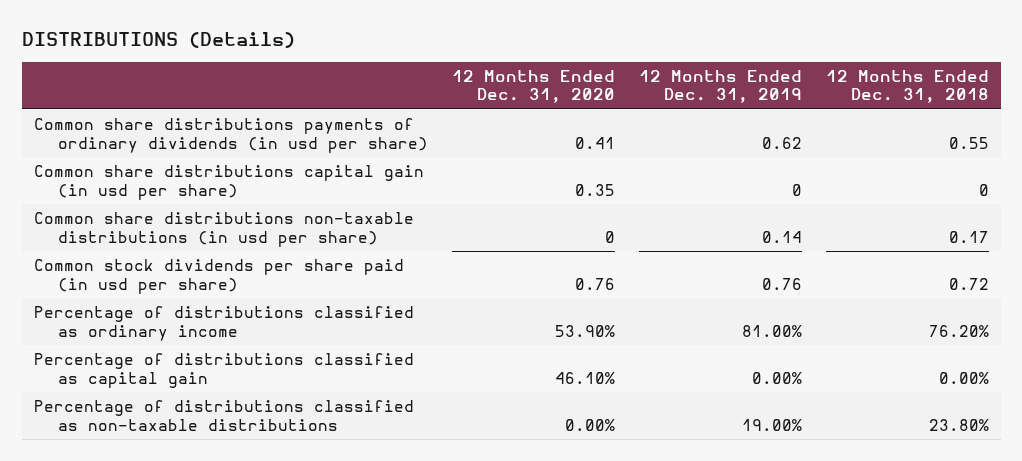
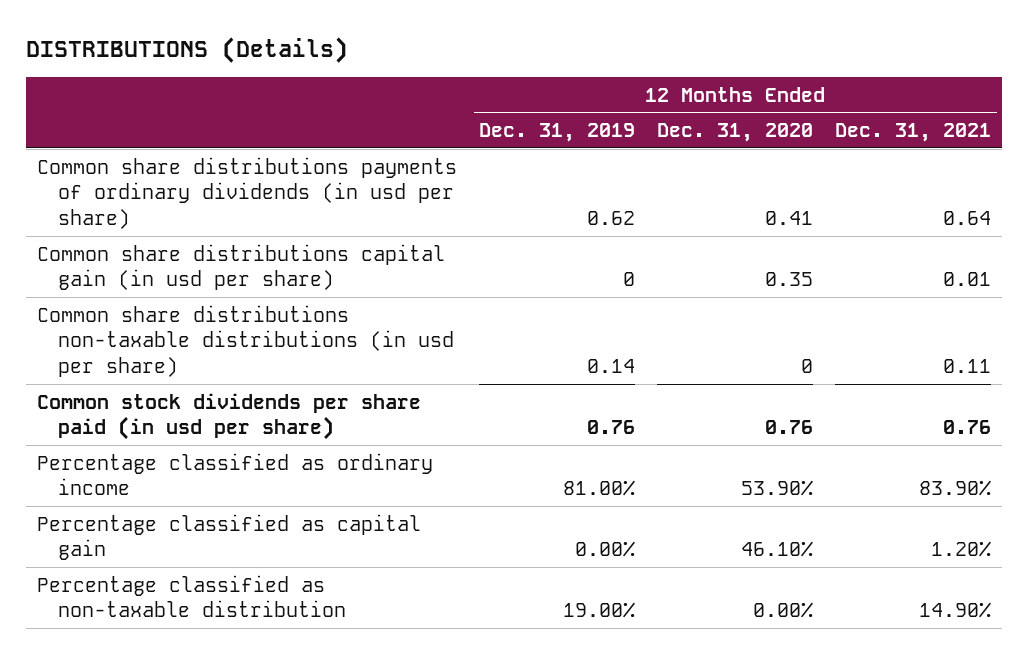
[825,69,989,104] 12 Months Ended Dec. 31, 2018 -> none
none -> [835,123,992,143] Dec. 31, 2021
[33,306,414,341] Percentage of distributions classified as ordinary income -> [37,452,434,496] Percentage classified as ordinary income
[33,353,414,388] Percentage of distributions classified as capital gain -> [37,513,422,561] Percentage classified as capital gain
[33,400,414,431] Percentage of distributions classified as non-taxable distributions -> [37,574,347,618] Percentage classified as non-taxable distribution

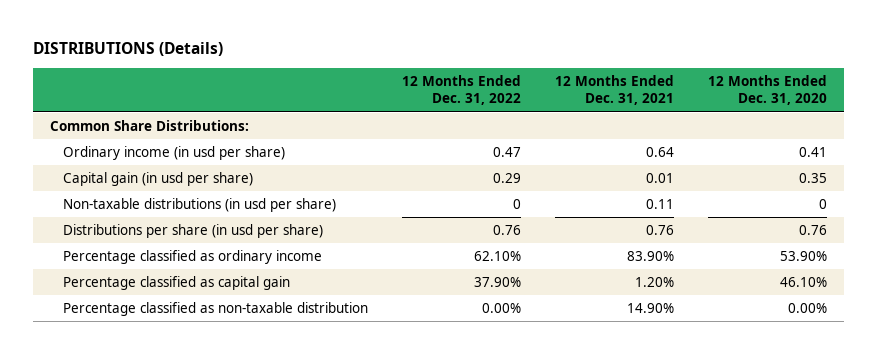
[479,123,636,143] Dec. 31, 2019 -> none
none -> [402,74,522,106] 12 Months Ended Dec. 31, 2022
none -> [49,120,249,132] Common Share Distributions:
[37,156,458,230] Common share distributions payments of ordinary dividends (in usd per share) -> [63,146,286,161] Ordinary income (in usd per share)
[37,243,446,291] Common share distributions capital gain (in usd per share) -> [63,172,254,187] Capital gain (in usd per share)
[37,304,455,378] Common share distributions non-taxable distributions (in usd per share) -> [63,198,337,213] Non-taxable distributions (in usd per share)
[37,392,422,441] Common stock dividends per share paid (in usd per share) -> [63,224,324,239] Distributions per share (in usd per share)

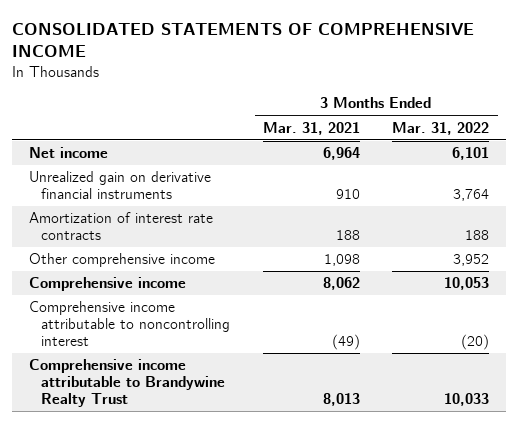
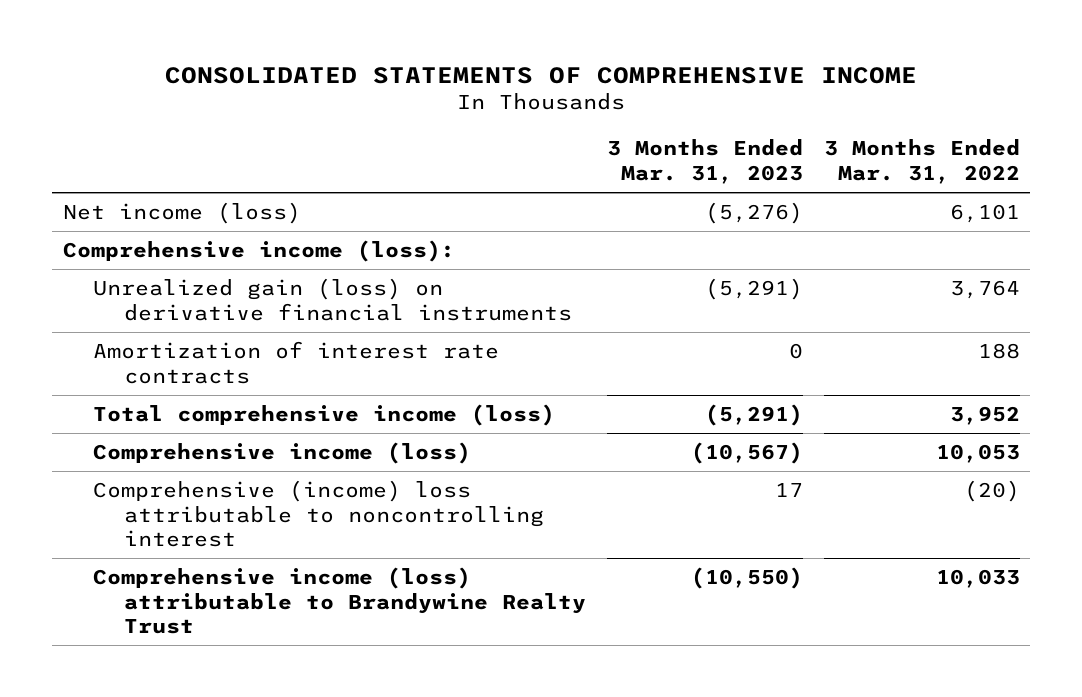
[262,121,360,135] Mar. 31, 2021 -> none
none -> [606,139,803,184] 3 Months Ended Mar. 31, 2023
[28,147,108,159] Net income -> [62,202,301,225] Net income (loss)
none -> [62,240,455,263] Comprehensive income (loss):
[28,171,211,200] Unrealized gain on derivative financial instruments -> [93,278,572,321] Unrealized gain (loss) on derivative financial instruments
[28,253,215,268] Other comprehensive income -> [93,404,556,427] Total comprehensive income (loss)
[28,277,186,292] Comprehensive income -> [93,442,472,465] Comprehensive income (loss)
[28,301,231,347] Comprehensive income attributable to noncontrolling interest -> [93,480,544,548] Comprehensive (income) loss attributable to noncontrolling interest
[28,359,226,408] Comprehensive income attributable to Brandywine Realty Trust -> [93,567,586,635] Comprehensive income (loss) attributable to Brandywine Realty Trust

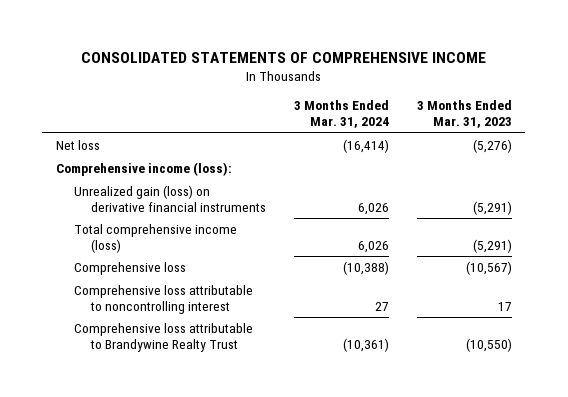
[823,139,1020,184] 3 Months Ended Mar. 31, 2022 -> none
none -> [293,100,389,128] 3 Months Ended Mar. 31, 2024
[62,202,301,225] Net income (loss) -> [56,140,101,151] Net loss
[93,341,500,384] Amortization of interest rate contracts -> none
[93,442,472,465] Comprehensive income (loss) -> [73,262,186,276] Comprehensive loss
[93,480,544,548] Comprehensive (income) loss attributable to noncontrolling interest -> [73,285,253,314] Comprehensive loss attributable to noncontrolling interest
[93,567,586,635] Comprehensive income (loss) attributable to Brandywine Realty Trust -> [73,323,253,352] Comprehensive loss attributable to Brandywine Realty Trust

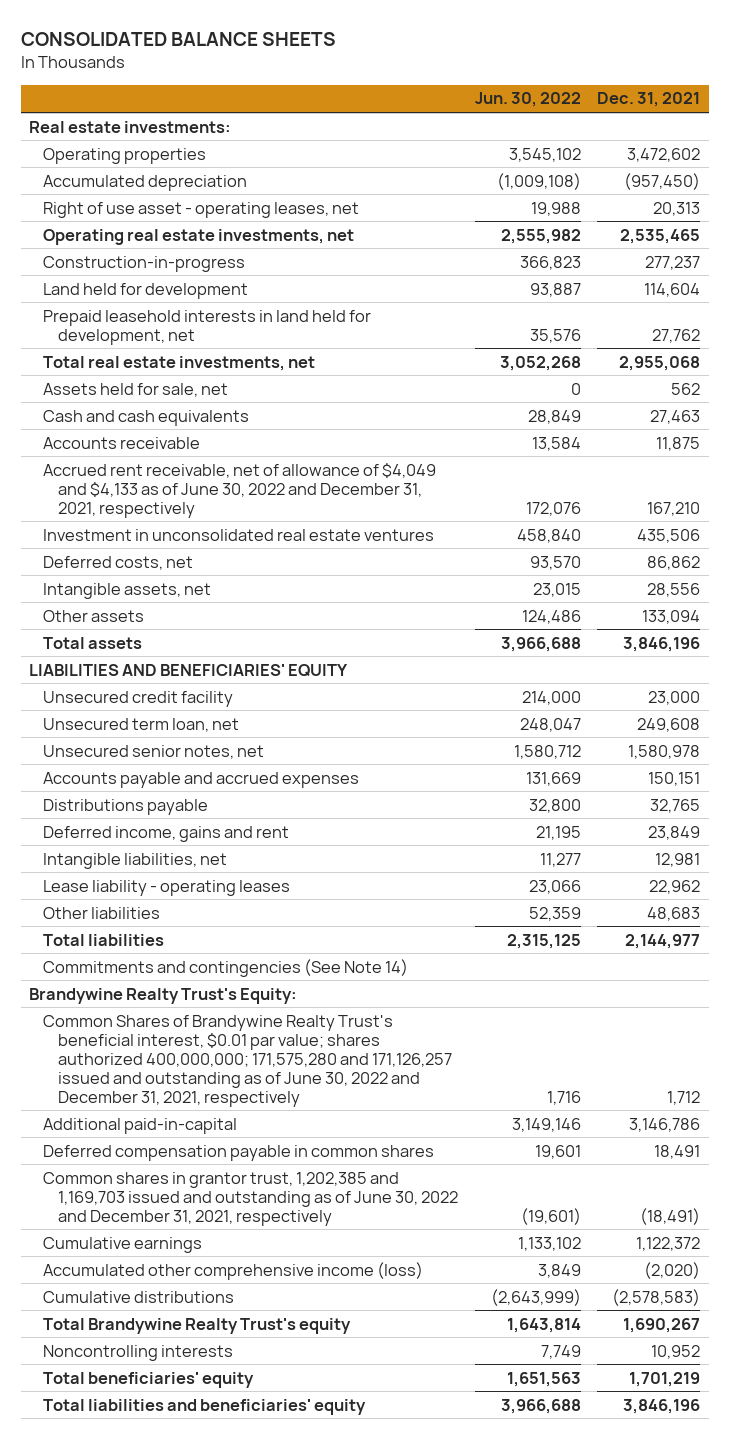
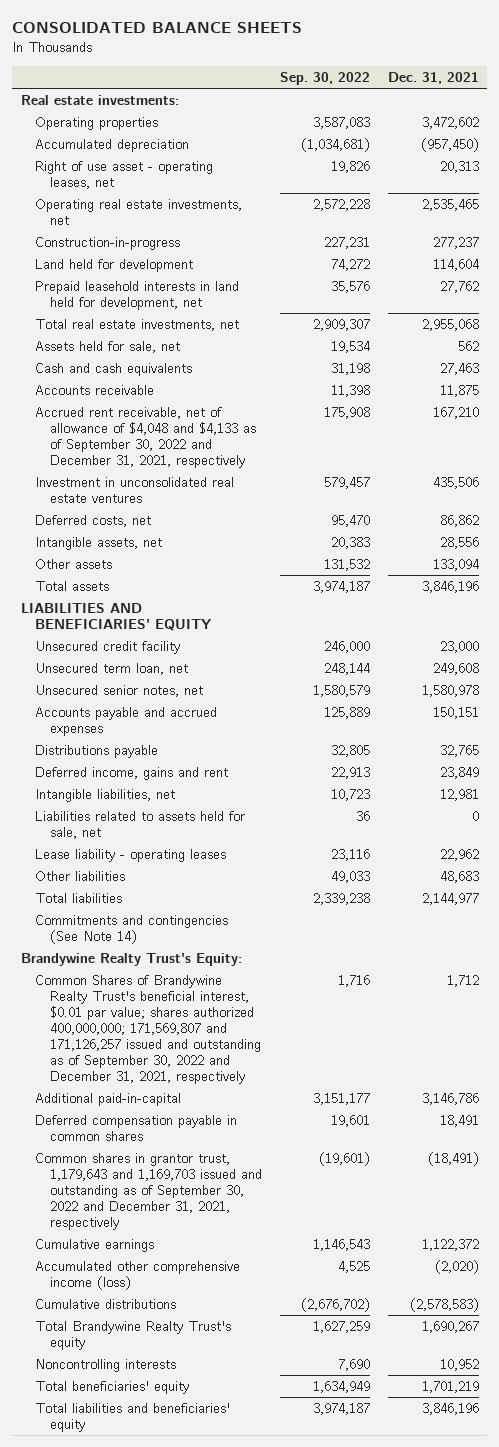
[474,92,581,108] Jun. 30, 2022 -> none
none -> [279,71,370,85] Sep. 30, 2022
[43,462,437,518] Accrued rent receivable, net of allowance of $4,049 and $4,133 as of June 30, 2022 and December 31, 2021, respectively -> [35,406,257,468] Accrued rent receivable, net of allowance of $4,048 and $4,133 as of September 30, 2022 and December 31, 2021, respectively
none -> [35,810,246,839] Liabilities related to assets held for sale, net
[43,1014,452,1107] Common Shares of Brandywine Realty Trust's beneficial interest, $0.01 par value; shares authorized 400,000,000; 171,575,280 and 171,126,257 issued and outstanding as of June 30, 2022 and December 31, 2021, respectively -> [35,974,262,1084] Common Shares of Brandywine Realty Trust's beneficial interest, $0.01 par value; shares authorized 400,000,000; 171,569,807 and 171,126,257 issued and outstanding as of September 30, 2022 and December 31, 2021, respectively
[43,1171,458,1226] Common shares in grantor trust, 1,202,385 and 1,169,703 issued and outstanding as of June 30, 2022 and December 31, 2021, respectively -> [35,1152,263,1230] Common shares in grantor trust, 1,179,643 and 1,169,703 issued and outstanding as of September 30, 2022 and December 31, 2021, respectively

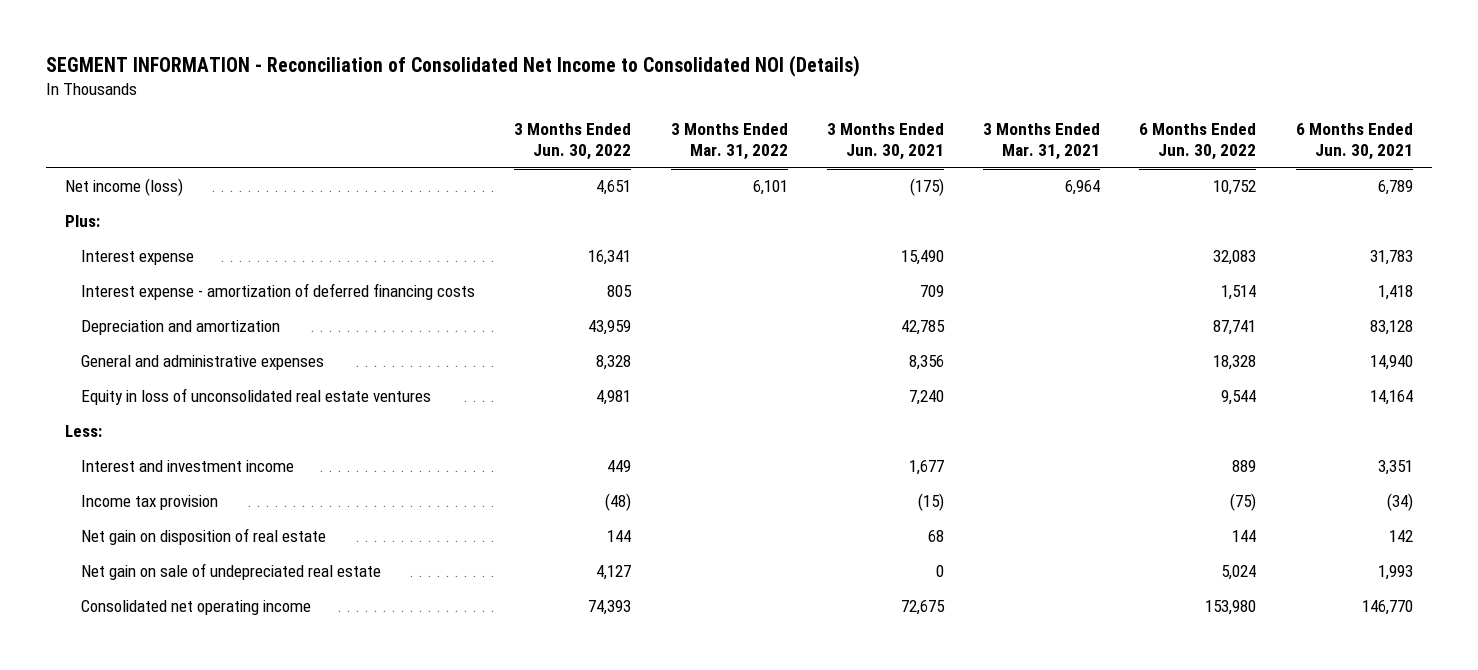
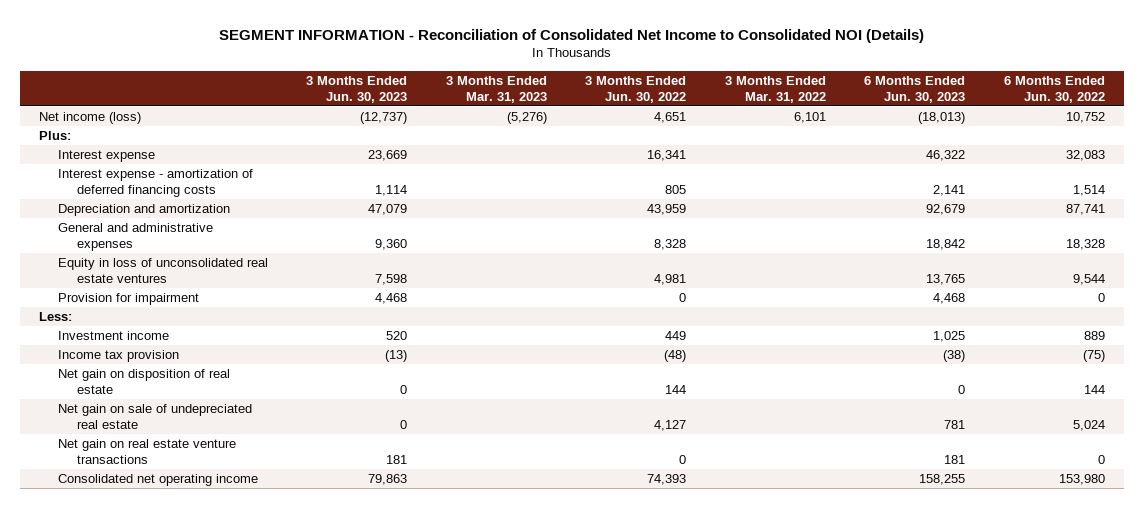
[826,122,944,161] 3 Months Ended Jun. 30, 2021 -> none
[983,122,1101,161] 3 Months Ended Mar. 31, 2021 -> none
[1295,122,1413,161] 6 Months Ended Jun. 30, 2021 -> none
none -> [306,75,408,103] 3 Months Ended Jun. 30, 2023
none -> [445,75,547,103] 3 Months Ended Mar. 31, 2023
none -> [864,75,966,103] 6 Months Ended Jun. 30, 2023
none -> [57,293,199,306] Provision for impairment
[80,460,294,473] Interest and investment income -> [57,331,169,341] Investment income
none -> [57,439,236,465] Net gain on real estate venture transactions

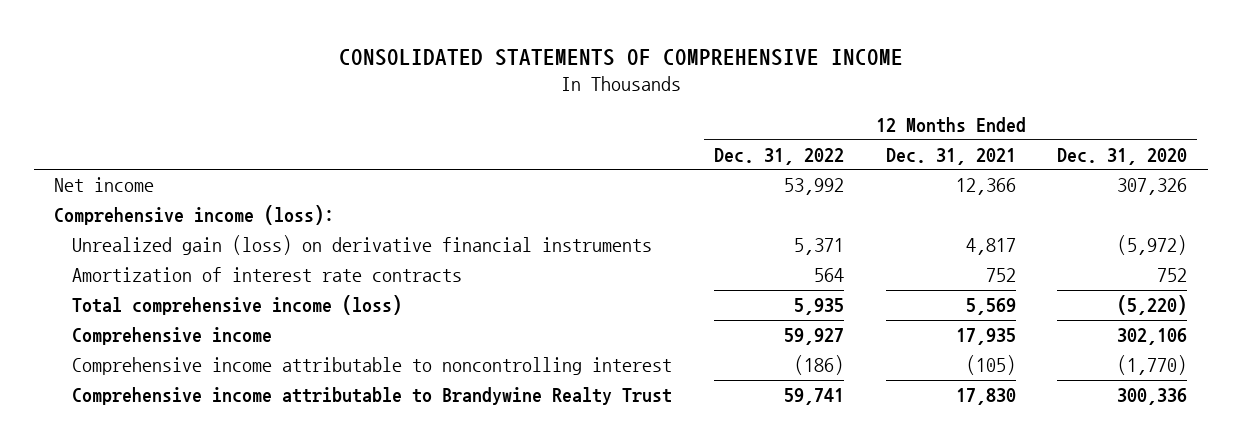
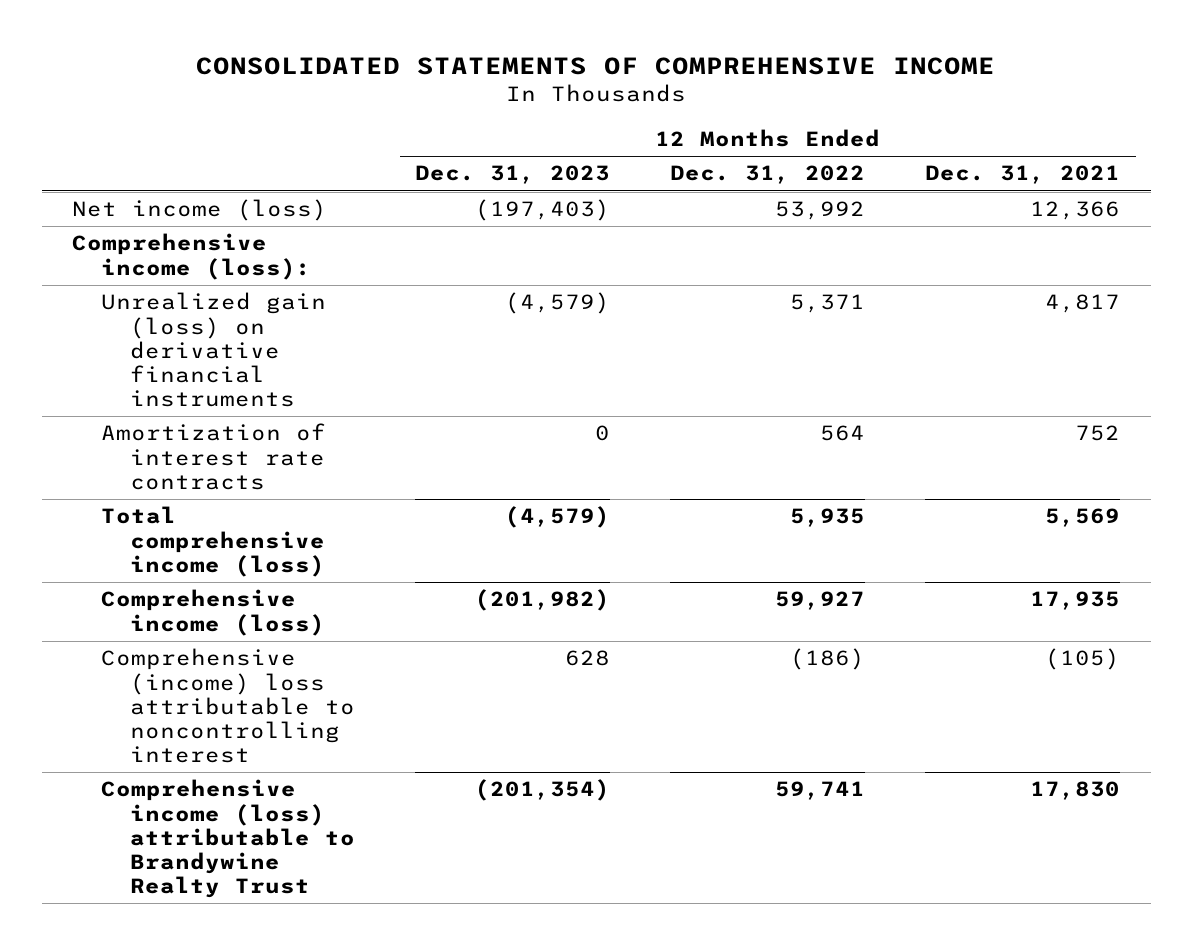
[1057,147,1188,165] Dec. 31, 2020 -> none
none -> [414,165,610,185] Dec. 31, 2023
[54,177,155,193] Net income -> [71,199,327,222] Net income (loss)
[72,327,273,346] Comprehensive income -> [100,589,325,636] Comprehensive income (loss)
[72,357,673,376] Comprehensive income attributable to noncontrolling interest -> [100,648,355,764] Comprehensive (income) loss attributable to noncontrolling interest
[72,387,673,406] Comprehensive income attributable to Brandywine Realty Trust -> [100,779,355,899] Comprehensive income (loss) attributable to Brandywine Realty Trust

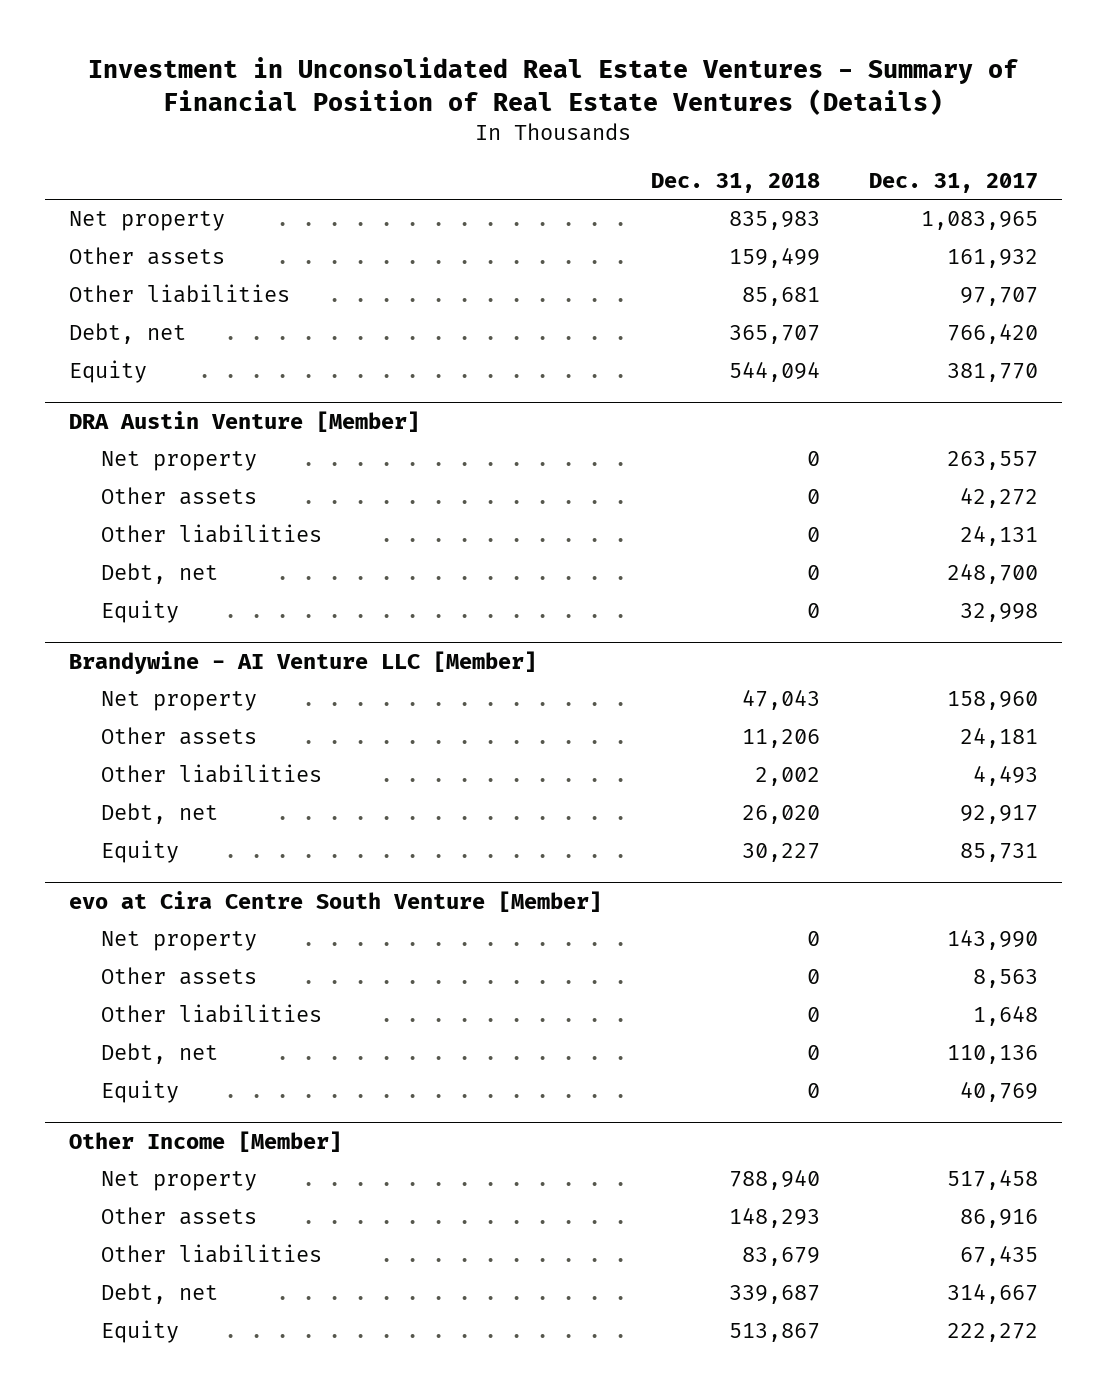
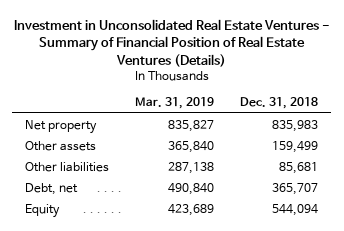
[868,172,1038,193] Dec. 31, 2017 -> none
none -> [135,97,215,110] Mar. 31, 2019
[69,410,421,432] DRA Austin Venture [Member] -> none
[100,451,257,472] Net property -> none
[100,487,257,506] Other assets -> none
[100,524,322,544] Other liabilities -> none
[100,563,218,585] Debt, net -> none
[100,600,179,624] Equity -> none
[69,650,538,674] Brandywine - AI Venture LLC [Member] -> none
[100,691,257,712] Net property -> none
[100,727,257,746] Other assets -> none
[100,764,322,784] Other liabilities -> none
[100,803,218,825] Debt, net -> none
[100,840,179,864] Equity -> none
[69,890,603,912] evo at Cira Centre South Venture [Member] -> none
[100,931,257,952] Net property -> none
[100,967,257,986] Other assets -> none
[100,1004,322,1024] Other liabilities -> none
[100,1043,218,1065] Debt, net -> none
[100,1080,179,1104] Equity -> none
[69,1130,343,1152] Other Income [Member] -> none
[100,1171,257,1192] Net property -> none
[100,1207,257,1226] Other assets -> none
[100,1244,322,1264] Other liabilities -> none
[100,1283,218,1305] Debt, net -> none
[100,1320,179,1344] Equity -> none

